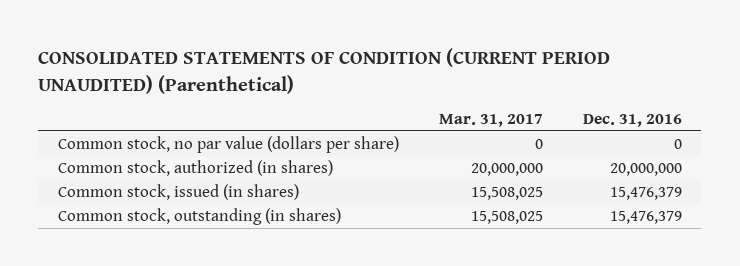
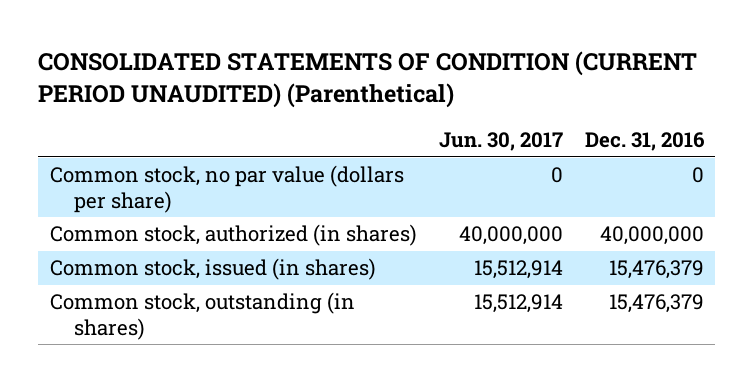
[438,114,543,128] Mar. 31, 2017 -> none
none -> [438,132,563,152] Jun. 30, 2017
[609,163,682,177] 20,000,000 -> [599,226,704,246] 40,000,000

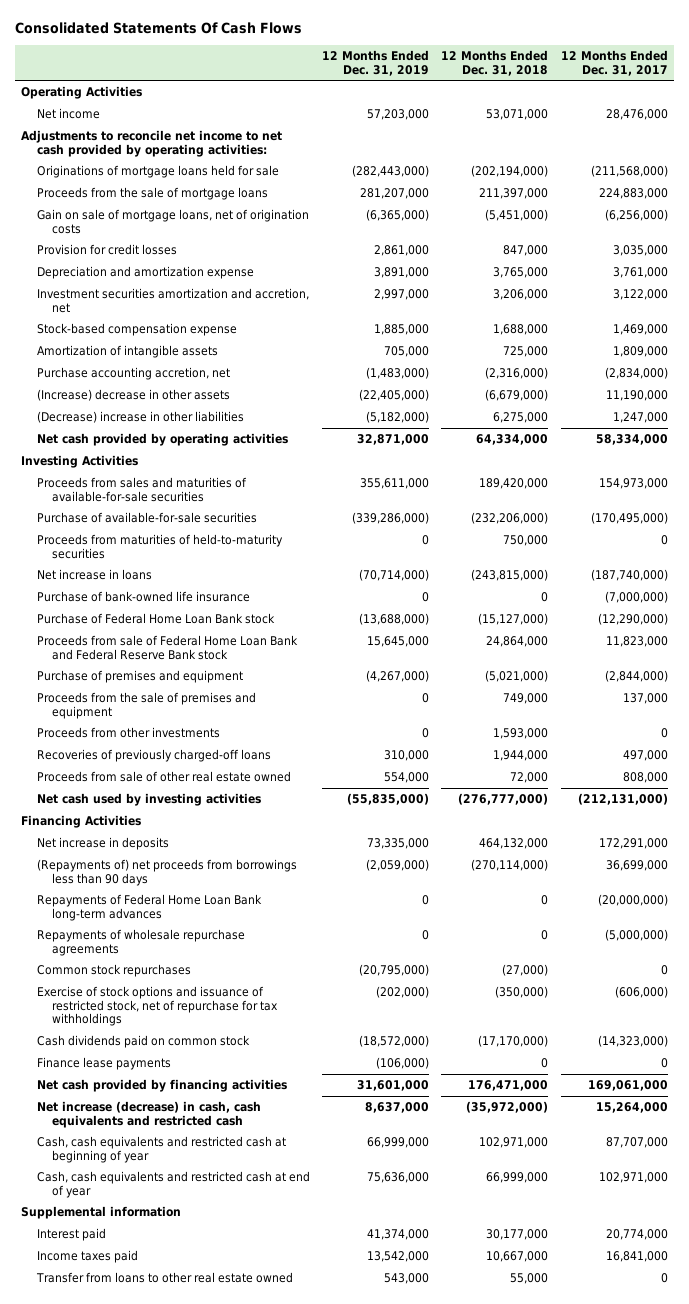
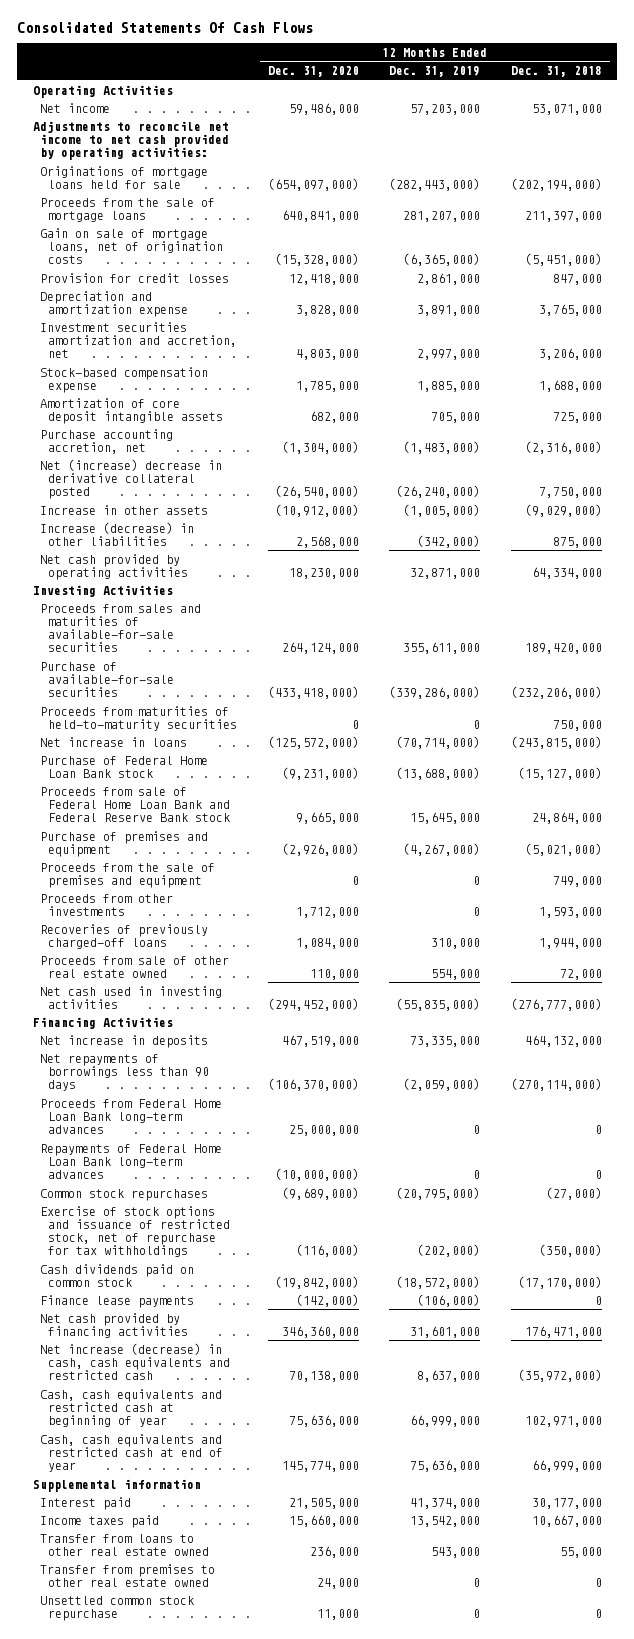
[560,49,668,76] 12 Months Ended Dec. 31, 2017 -> none
none -> [267,66,359,78] Dec. 31, 2020
[36,345,218,359] Amortization of intangible assets -> [40,397,223,424] Amortization of core deposit intangible assets
none -> [40,458,223,500] Net (increase) decrease in derivative collateral posted
[36,389,230,402] (Increase) decrease in other assets -> [40,504,209,515] Increase in other assets
[358,389,429,402] (22,405,000) -> [403,503,481,517] (1,005,000)
[485,389,549,402] (6,679,000) -> [524,503,602,517] (9,029,000)
[36,411,244,424] (Decrease) increase in other liabilities -> [40,521,195,546] Increase (decrease) in other liabilities
[365,411,429,424] (5,182,000) -> [417,534,481,548] (342,000)
[493,412,549,424] 6,275,000 -> [552,536,602,548] 875,000
[36,591,250,603] Purchase of bank-owned life insurance -> none
[36,793,261,807] Net cash used by investing activities -> [40,985,223,1009] Net cash used in investing activities
[36,859,297,886] (Repayments of) net proceeds from borrowings less than 90 days -> [40,1053,209,1092] Net repayments of borrowings less than 90 days
none -> [40,1098,223,1135] Proceeds from Federal Home Loan Bank long-term advances
[36,929,245,956] Repayments of wholesale repurchase agreements -> none
none -> [40,1563,216,1587] Transfer from premises to other real estate owned
none -> [40,1595,195,1621] Unsettled common stock repurchase

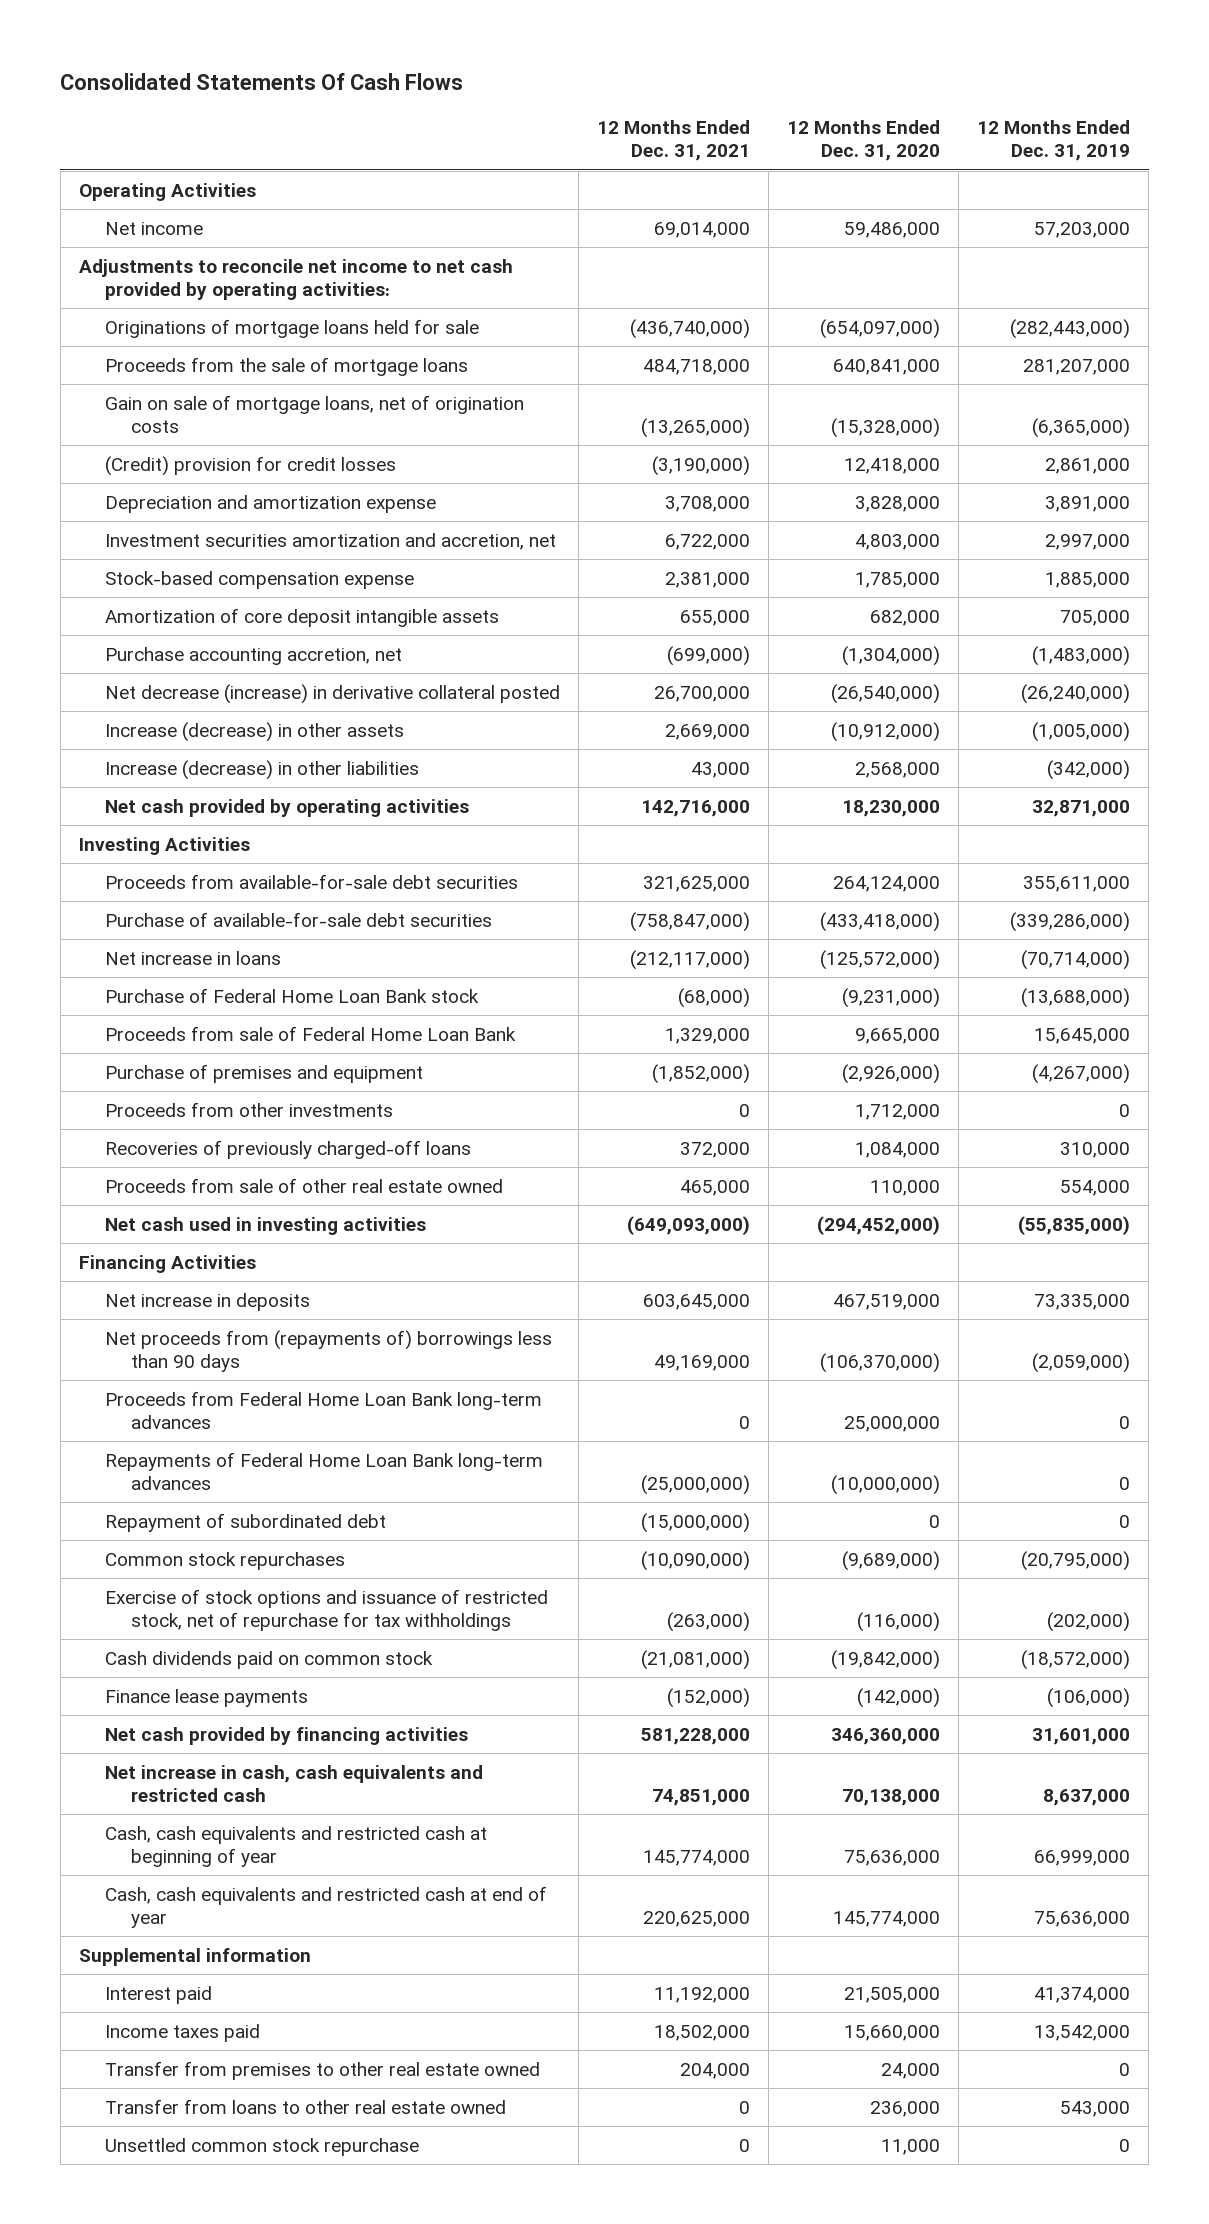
[510,66,602,78] Dec. 31, 2018 -> none
none -> [596,120,750,162] 12 Months Ended Dec. 31, 2021
[40,272,230,283] Provision for credit losses -> [104,455,396,476] (Credit) provision for credit losses
[40,458,223,500] Net (increase) decrease in derivative collateral posted -> [104,683,560,704] Net decrease (increase) in derivative collateral posted
[40,504,209,515] Increase in other assets -> [104,721,404,742] Increase (decrease) in other assets
[40,705,237,731] Proceeds from maturities of held-to-maturity securities -> none
[40,603,202,653] Proceeds from sales and maturities of available-for-sale securities -> [104,873,518,889] Proceeds from available-for-sale debt securities
[40,661,174,698] Purchase of available-for-sale securities -> [104,911,492,927] Purchase of available-for-sale debt securities
[40,786,230,823] Proceeds from sale of Federal Home Loan Bank and Federal Reserve Bank stock -> [104,1025,516,1041] Proceeds from sale of Federal Home Loan Bank
[40,862,216,888] Proceeds from the sale of premises and equipment -> none
[40,1053,209,1092] Net repayments of borrowings less than 90 days -> [104,1329,552,1373] Net proceeds from (repayments of) borrowings less than 90 days
none -> [104,1512,386,1532] Repayment of subordinated debt
[40,1342,230,1381] Net increase (decrease) in cash, cash equivalents and restricted cash -> [104,1764,483,1803] Net increase in cash, cash equivalents and restricted cash
[40,1533,209,1556] Transfer from loans to other real estate owned -> [104,2098,506,2114] Transfer from loans to other real estate owned

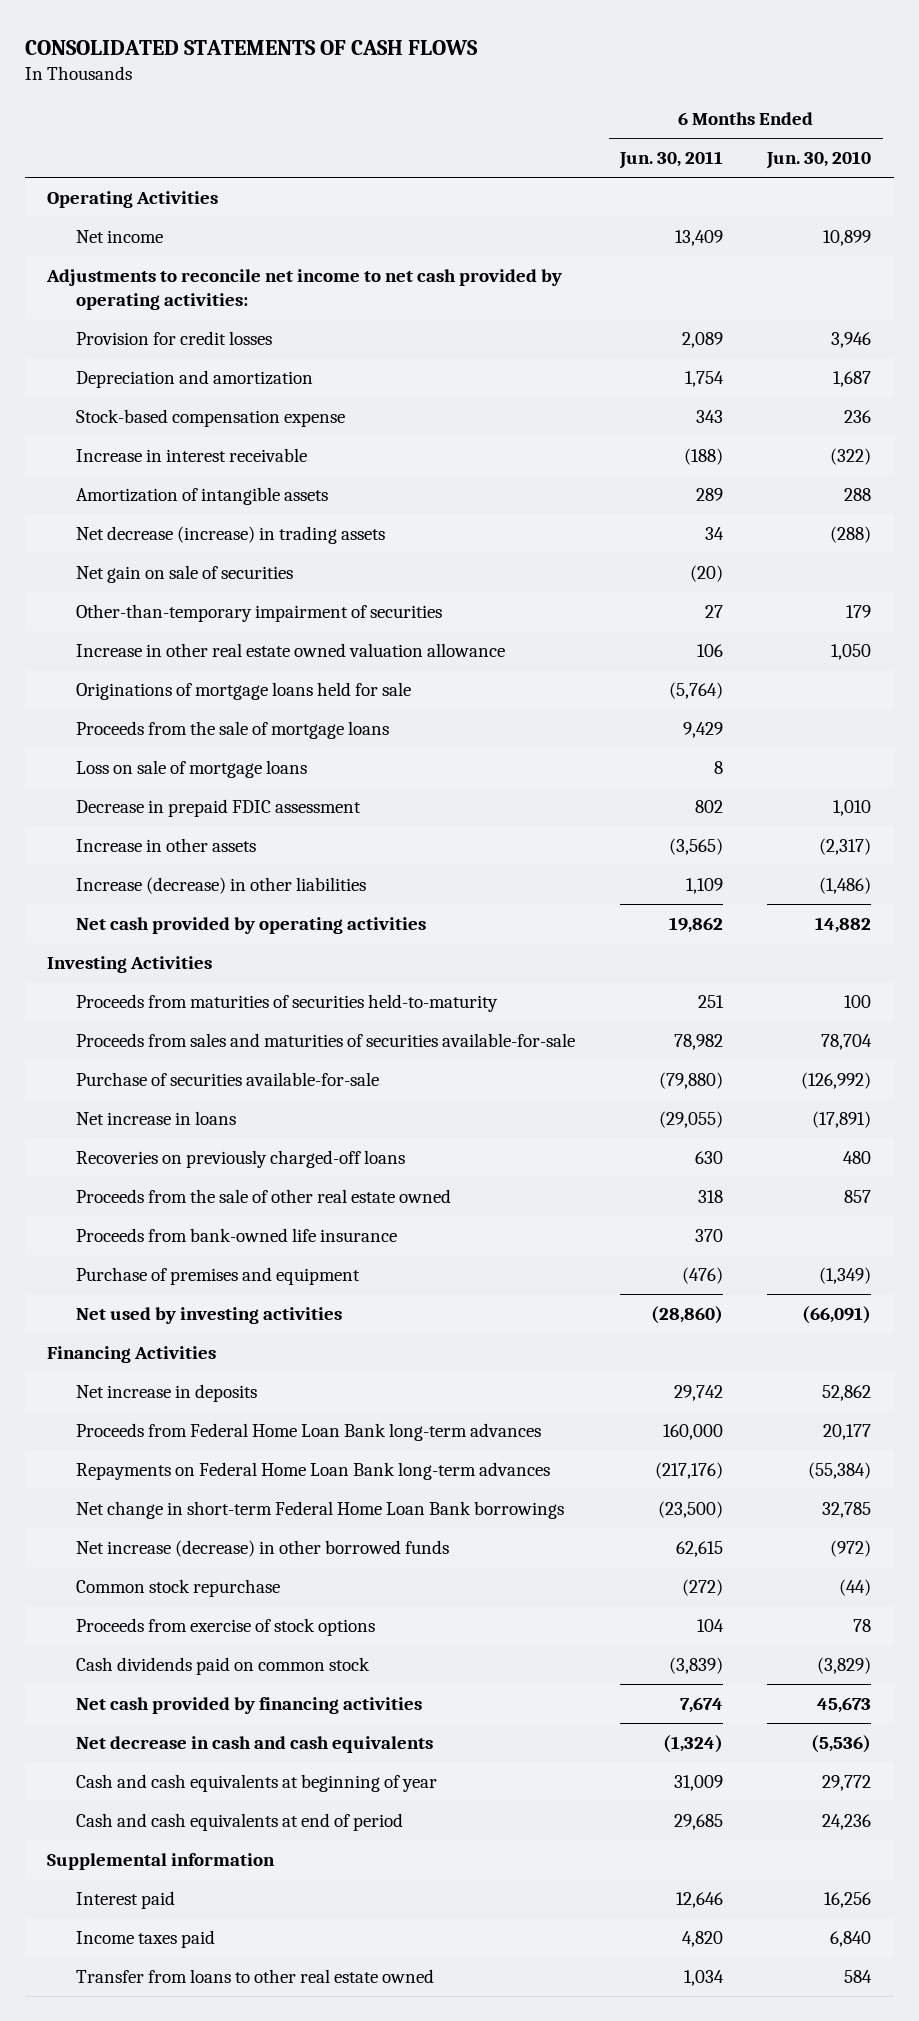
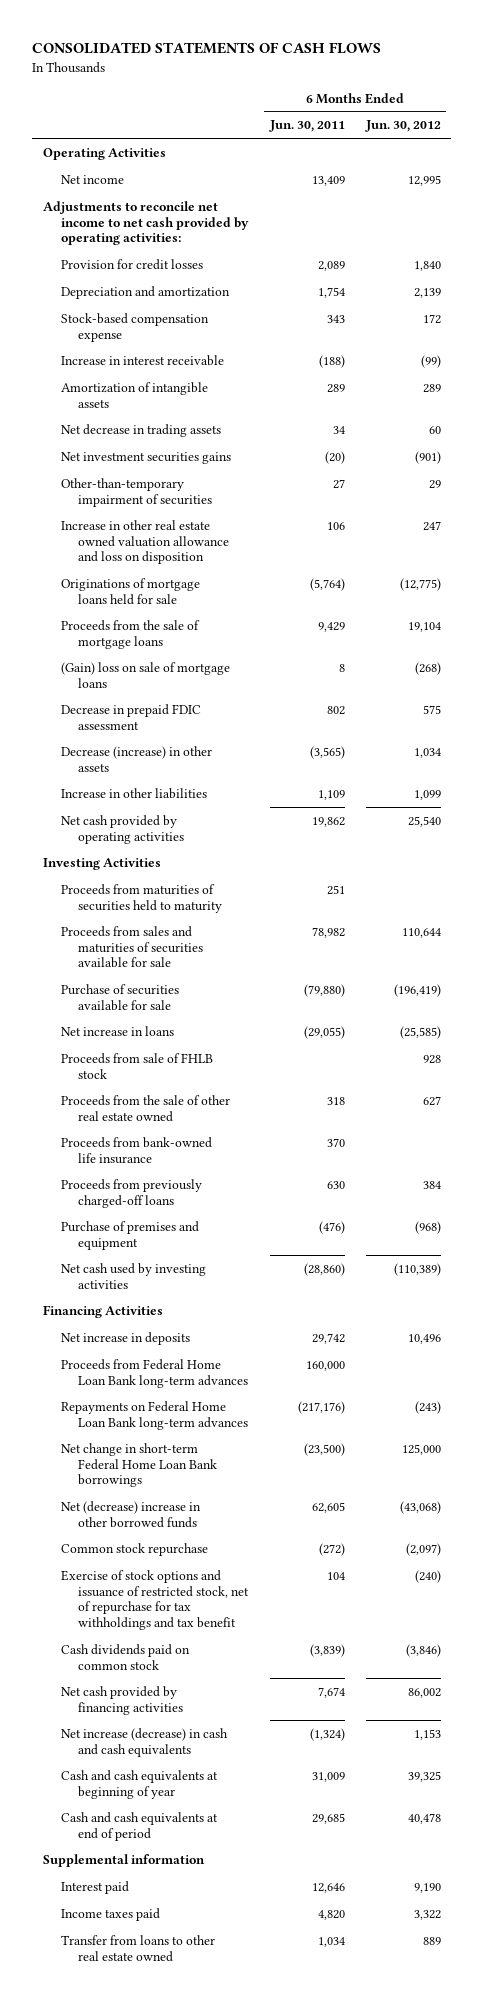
[766,151,872,170] Jun. 30, 2010 -> none
none -> [364,120,441,133] Jun. 30, 2012
[76,525,386,544] Net decrease (increase) in trading assets -> [60,423,221,437] Net decrease in trading assets
[76,564,294,583] Net gain on sale of securities -> [60,451,231,464] Net investment securities gains
[76,642,506,657] Increase in other real estate owned valuation allowance -> [60,519,230,565] Increase in other real estate owned valuation allowance and loss on disposition
[76,759,308,778] Loss on sale of mortgage loans -> [60,661,230,688] (Gain) loss on sale of mortgage loans
[76,837,257,852] Increase in other assets -> [60,745,212,772] Decrease (increase) in other assets
[76,876,367,894] Increase (decrease) in other liabilities -> [60,787,207,799] Increase in other liabilities
[76,993,499,1012] Proceeds from maturities of securities held-to-maturity -> [60,883,223,913] Proceeds from maturities of securities held to maturity
[76,1032,576,1047] Proceeds from sales and maturities of securities available-for-sale -> [60,925,204,969] Proceeds from sales and maturities of securities available for sale
[76,1071,380,1086] Purchase of securities available-for-sale -> [60,983,179,1011] Purchase of securities available for sale
[76,1149,406,1168] Recoveries on previously charged-off loans -> none
none -> [60,1052,213,1079] Proceeds from sale of FHLB stock
none -> [60,1178,202,1208] Proceeds from previously charged-off loans
[76,1306,343,1324] Net used by investing activities -> [60,1262,206,1289] Net cash used by investing activities
[76,1539,450,1557] Net increase (decrease) in other borrowed funds -> [60,1500,201,1528] Net (decrease) increase in other borrowed funds
[675,1540,723,1557] 62,615 -> [311,1501,345,1513] 62,605
[76,1617,376,1636] Proceeds from exercise of stock options -> none
none -> [60,1569,250,1631] Exercise of stock options and issuance of restricted stock, net of repurchase for tax withholdings and tax benefit
[76,1735,434,1753] Net decrease in cash and cash equivalents -> [60,1727,228,1757] Net increase (decrease) in cash and cash equivalents

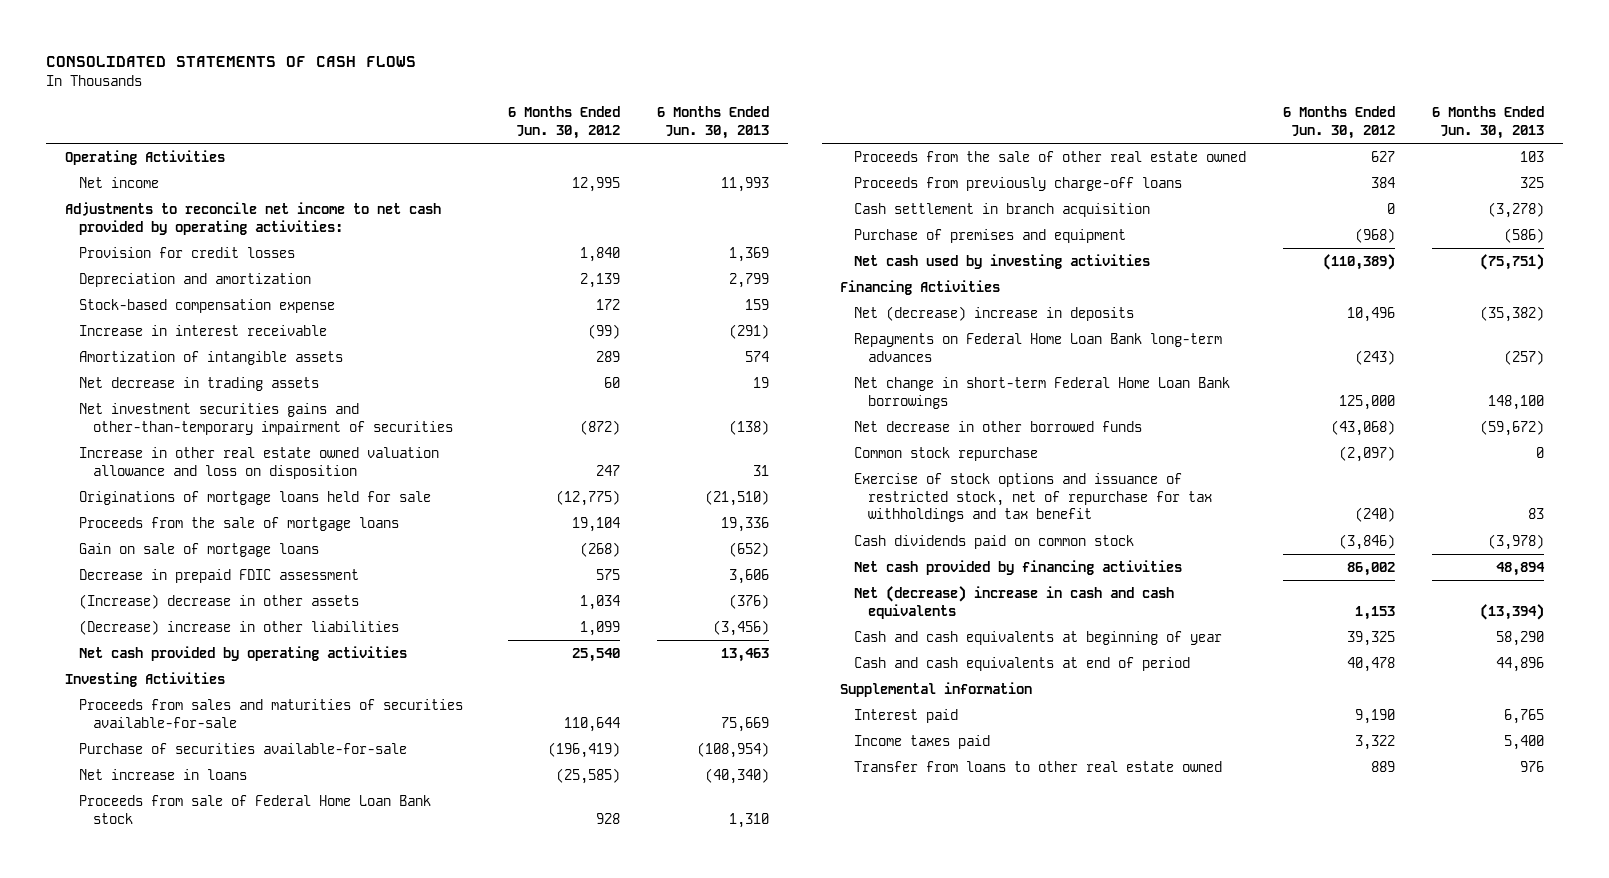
[268,120,345,133] Jun. 30, 2011 -> none
none -> [656,106,769,139] 6 Months Ended Jun. 30, 2013
[60,477,213,507] Other-than-temporary impairment of securities -> none
[60,451,231,464] Net investment securities gains -> [78,402,453,435] Net investment securities gains and other-than-temporary impairment of securities
[414,450,441,464] (901) -> [579,419,620,435] (872)
[60,661,230,688] (Gain) loss on sale of mortgage loans -> [78,542,319,557] Gain on sale of mortgage loans
[60,745,212,772] Decrease (increase) in other assets -> [78,593,359,609] (Increase) decrease in other assets
[60,787,207,799] Increase in other liabilities -> [78,619,399,635] (Decrease) increase in other liabilities
[60,883,223,913] Proceeds from maturities of securities held to maturity -> none
[60,925,204,969] Proceeds from sales and maturities of securities available for sale -> [78,698,463,728] Proceeds from sales and maturities of securities available-for-sale
[60,983,179,1011] Purchase of securities available for sale -> [78,742,407,754] Purchase of securities available-for-sale
[60,1052,213,1079] Proceeds from sale of FHLB stock -> [78,794,431,824] Proceeds from sale of Federal Home Loan Bank stock
[60,1136,212,1164] Proceeds from bank-owned life insurance -> none
[60,1178,202,1208] Proceeds from previously charged-off loans -> [853,176,1182,191] Proceeds from previously charge-off loans
none -> [853,202,1150,217] Cash settlement in branch acquisition
[60,1358,249,1388] Proceeds from Federal Home Loan Bank long-term advances -> none
[60,1331,190,1345] Net increase in deposits -> [853,305,1134,321] Net (decrease) increase in deposits
[60,1500,201,1528] Net (decrease) increase in other borrowed funds -> [853,420,1142,432] Net decrease in other borrowed funds
[60,1727,228,1757] Net increase (decrease) in cash and cash equivalents -> [853,585,1174,619] Net (decrease) increase in cash and cash equivalents

